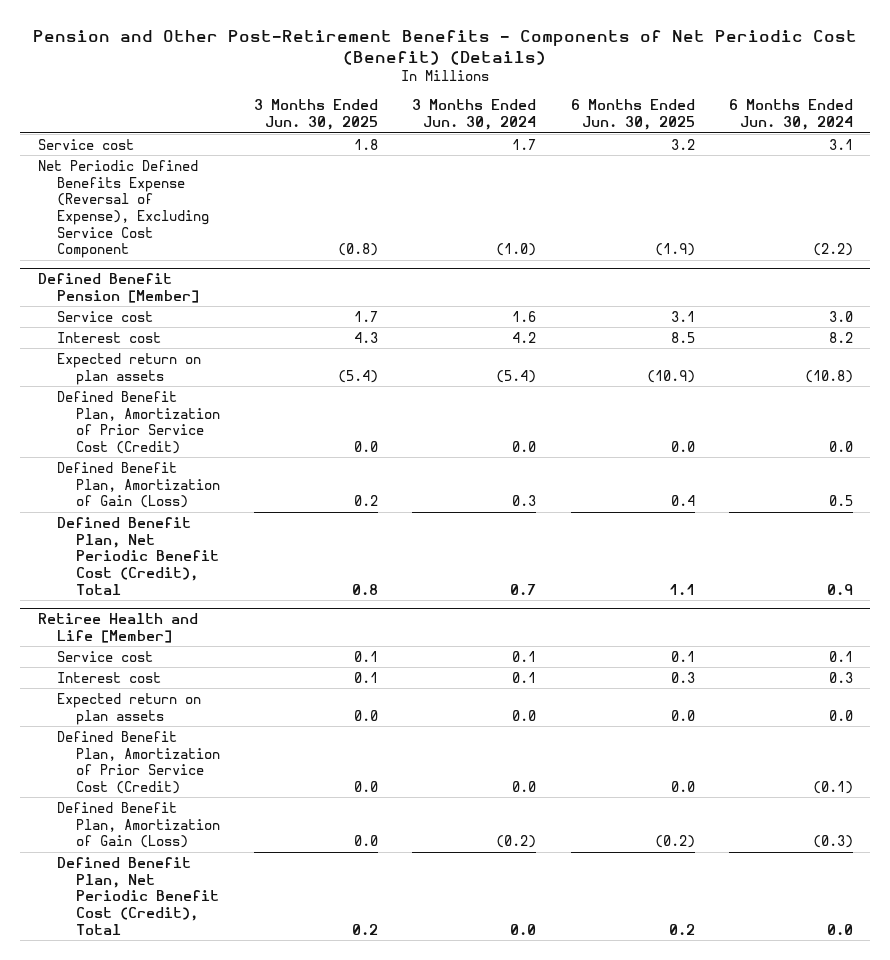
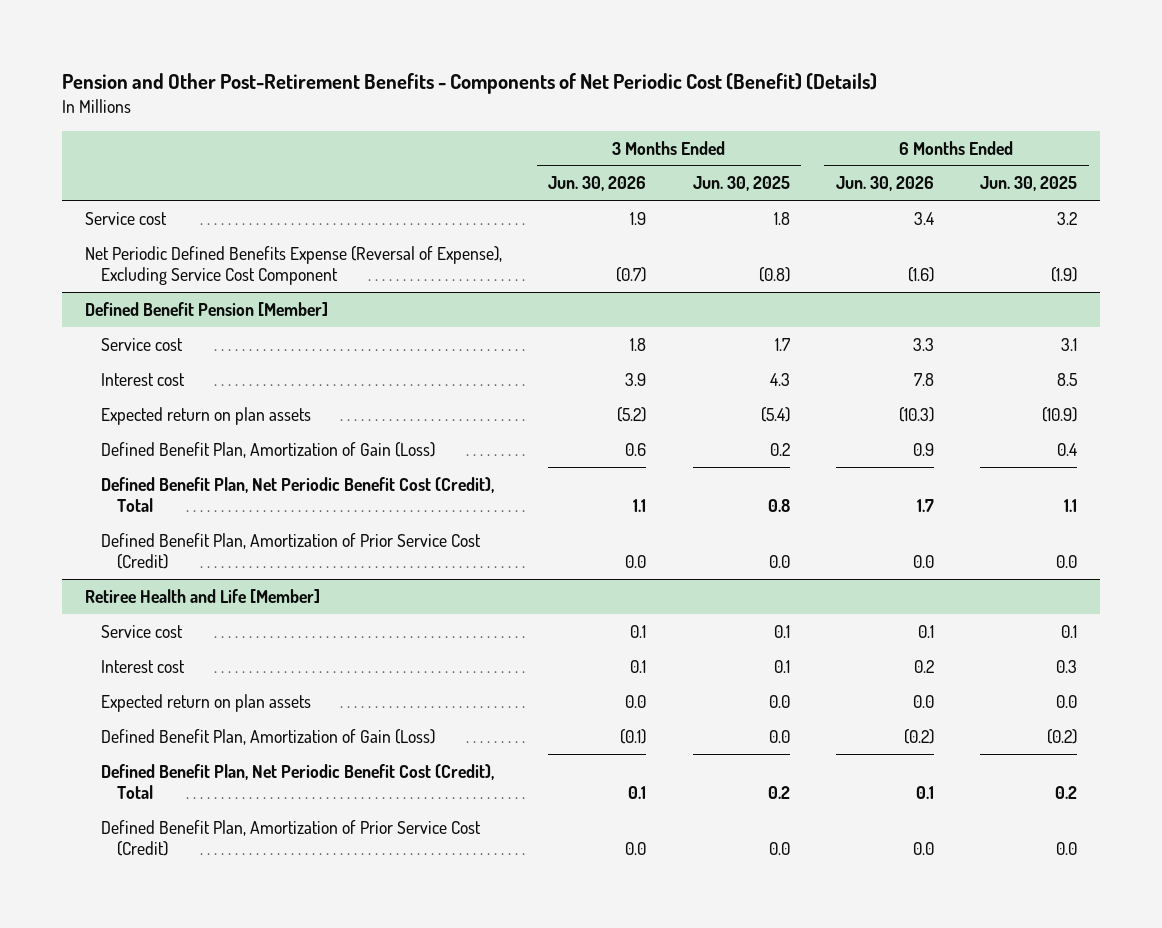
[412,99,537,131] 3 Months Ended Jun. 30, 2024 -> none
[728,99,853,131] 6 Months Ended Jun. 30, 2024 -> none
none -> [548,176,647,192] Jun. 30, 2026
none -> [835,176,934,192] Jun. 30, 2026
[56,390,221,454] Defined Benefit Plan, Amortization of Prior Service Cost (Credit) -> [100,532,481,569] Defined Benefit Plan, Amortization of Prior Service Cost (Credit)
[56,730,221,794] Defined Benefit Plan, Amortization of Prior Service Cost (Credit) -> [100,819,481,856] Defined Benefit Plan, Amortization of Prior Service Cost (Credit)

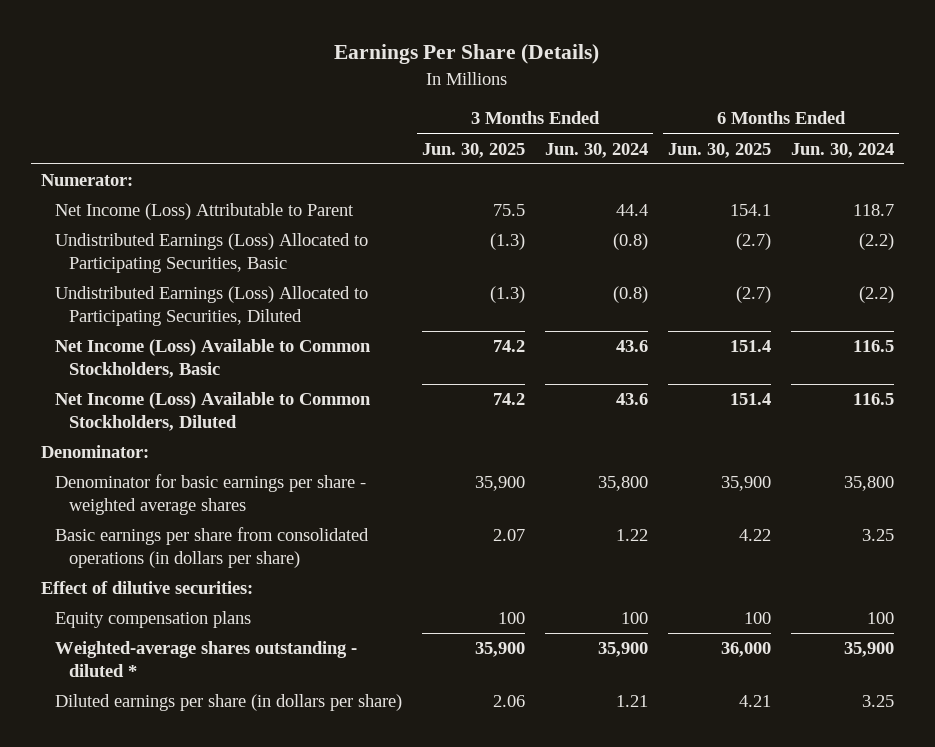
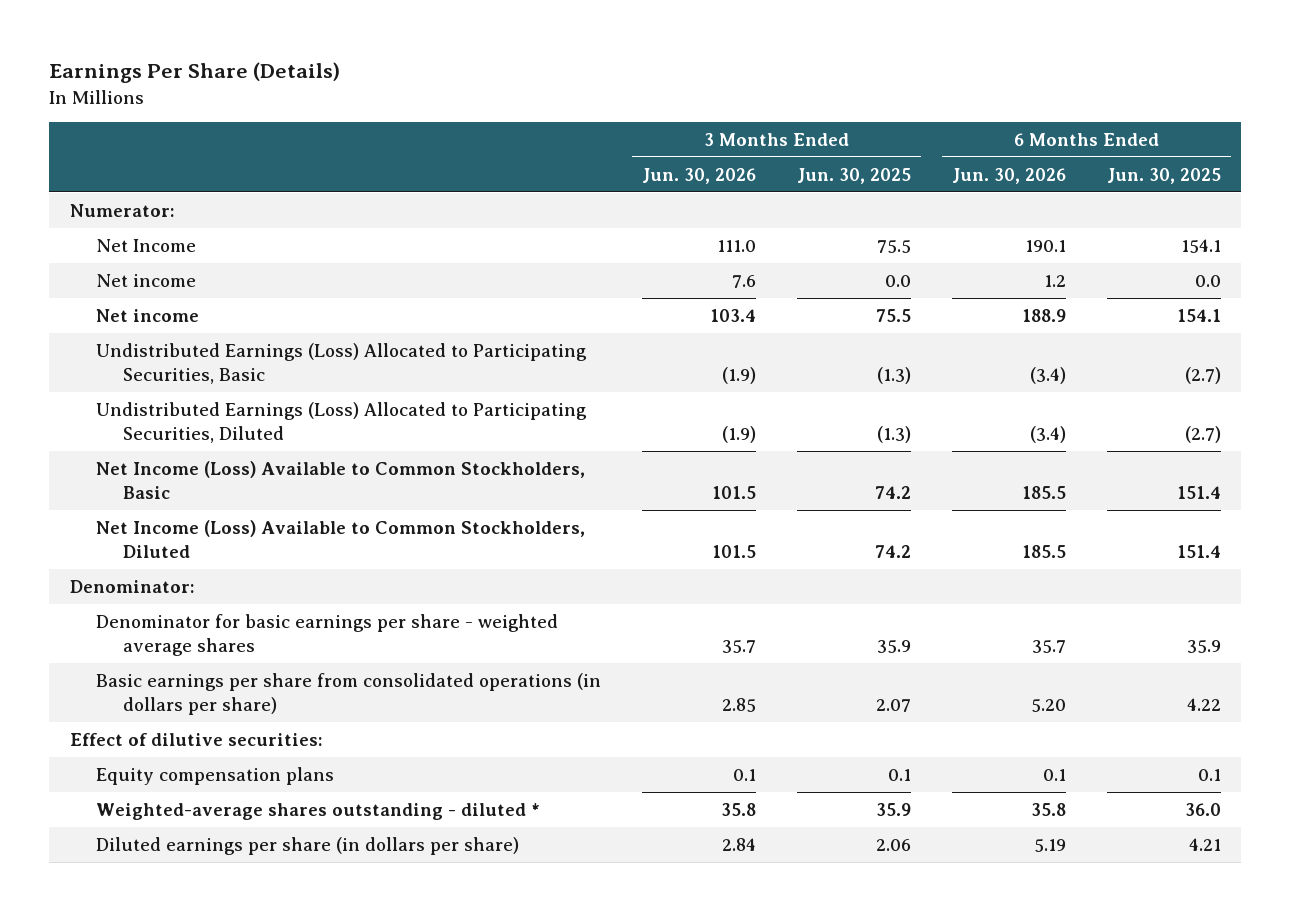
[544,142,648,158] Jun. 30, 2024 -> none
[791,142,895,158] Jun. 30, 2024 -> none
none -> [642,167,757,184] Jun. 30, 2026
none -> [952,167,1067,184] Jun. 30, 2026
none -> [96,238,197,252] Net Income
none -> [96,273,197,287] Net income
[54,203,354,221] Net Income (Loss) Attributable to Parent -> [96,308,200,322] Net income
[474,476,525,492] 35,900 -> [877,639,912,653] 35.9
[721,476,772,492] 35,900 -> [1186,639,1221,653] 35.9
[497,612,525,625] 100 -> [888,768,912,781] 0.1
[744,612,772,625] 100 -> [1197,768,1221,781] 0.1
[474,642,525,658] 35,900 -> [876,802,912,816] 35.9
[721,642,772,658] 36,000 -> [1184,802,1221,816] 36.0

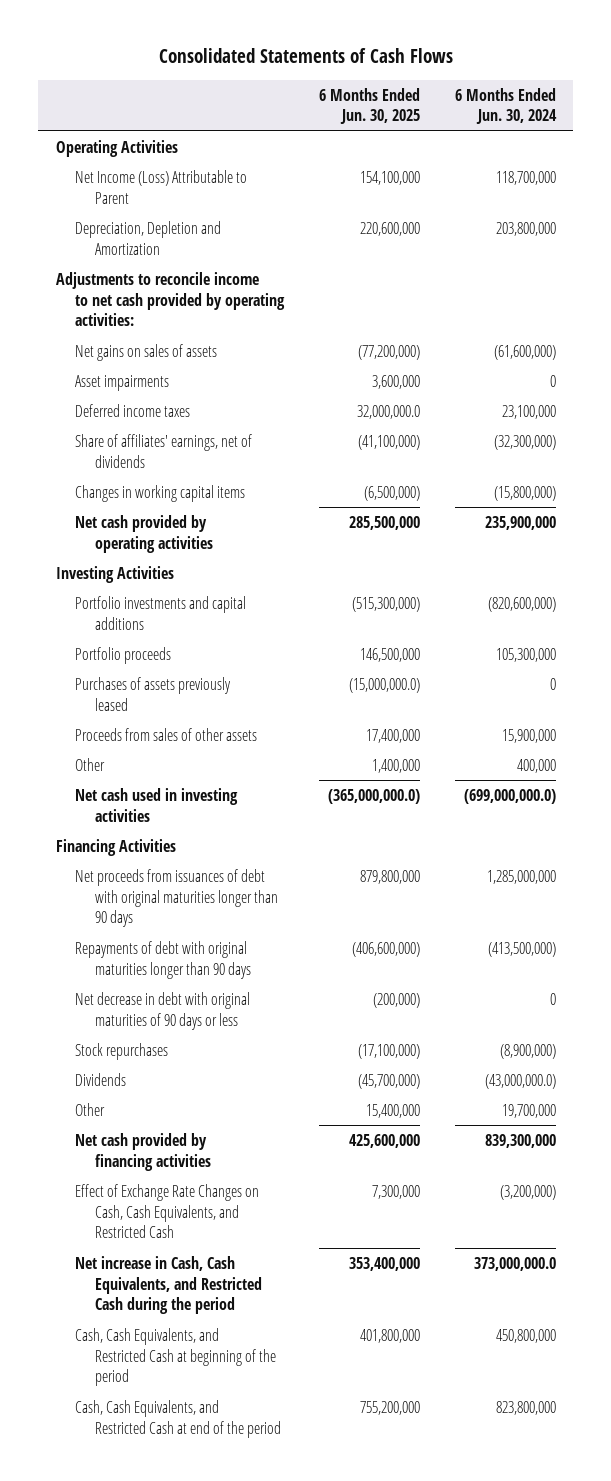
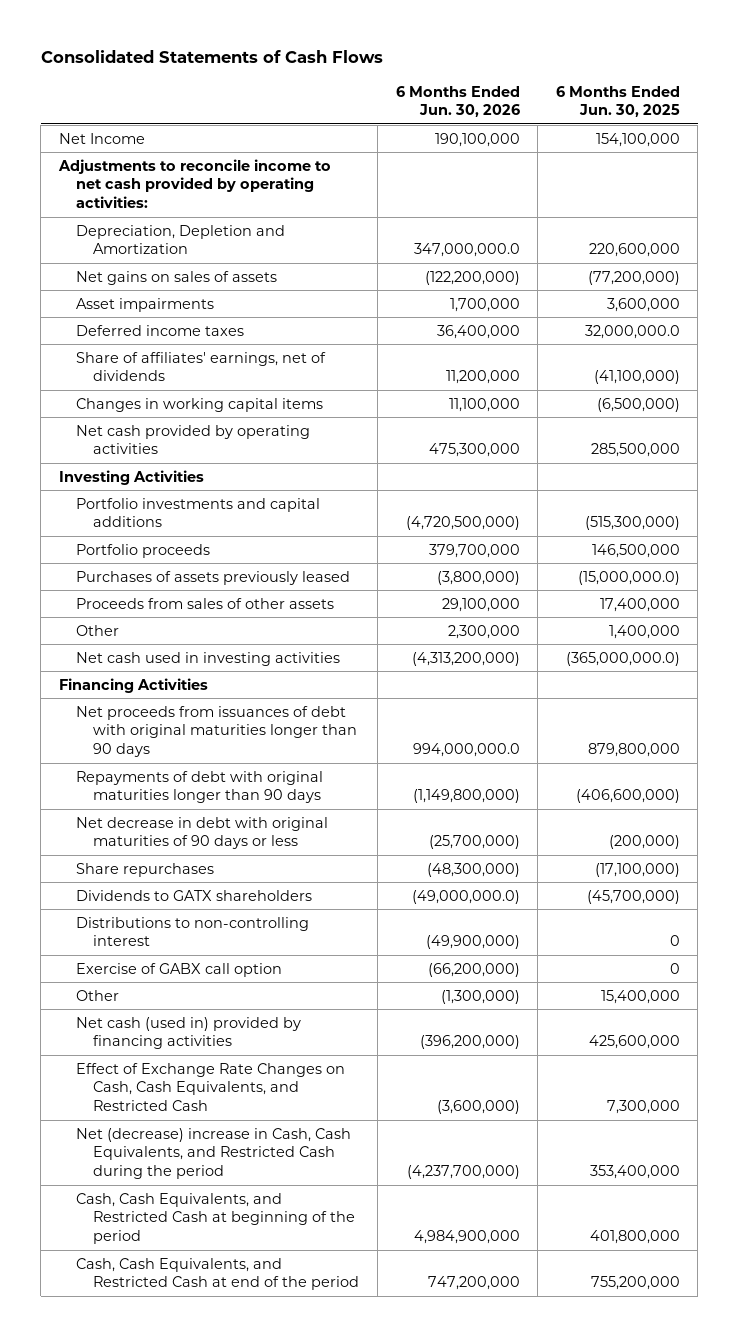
[454,87,557,125] 6 Months Ended Jun. 30, 2024 -> none
none -> [395,85,520,118] 6 Months Ended Jun. 30, 2026
[55,139,178,157] Operating Activities -> none
[75,169,248,204] Net Income (Loss) Attributable to Parent -> [58,132,145,144] Net Income
[75,220,222,255] Depreciation, Depletion and Amortization -> [76,224,286,255] Depreciation, Depletion and Amortization
[75,1042,169,1060] Stock repurchases -> [76,862,215,877] Share repurchases
[75,1072,127,1086] Dividends -> [76,889,313,901] Dividends to GATX shareholders
none -> [76,916,310,947] Distributions to non-controlling interest
none -> [76,962,283,977] Exercise of GABX call option
[75,1132,211,1171] Net cash provided by financing activities -> [76,1016,302,1050] Net cash (used in) provided by financing activities
[75,1255,262,1315] Net increase in Cash, Cash Equivalents, and Restricted Cash during the period -> [76,1127,352,1180] Net (decrease) increase in Cash, Cash Equivalents, and Restricted Cash during the period

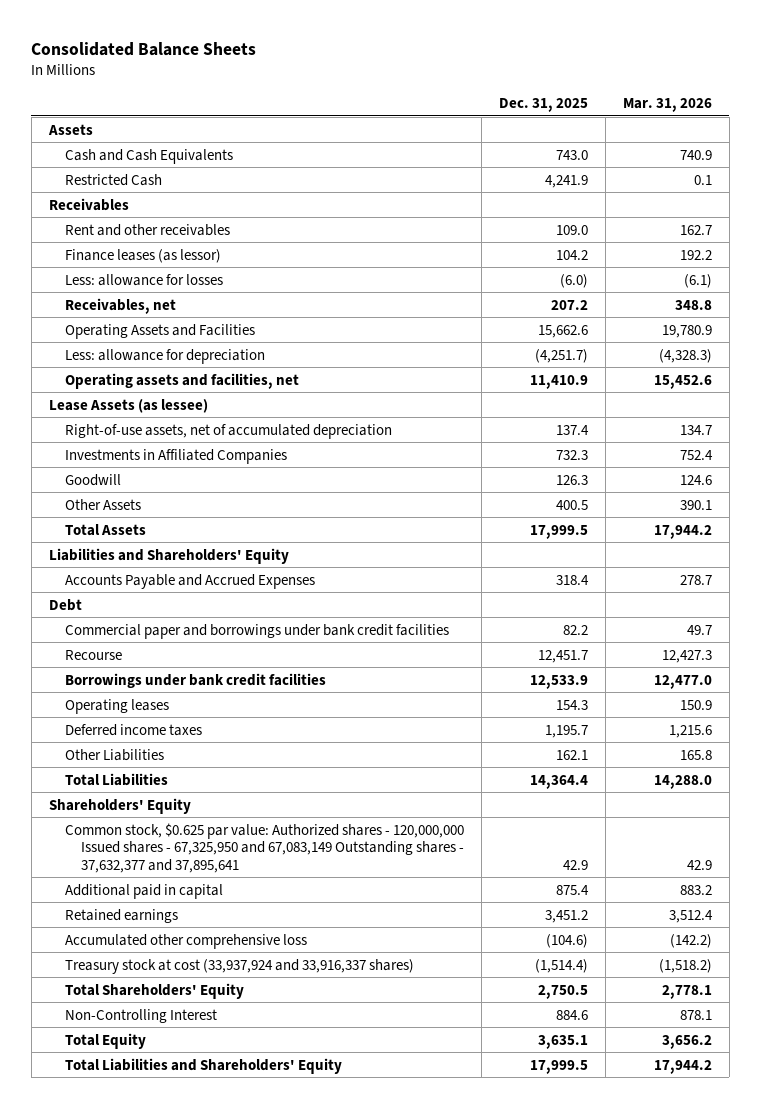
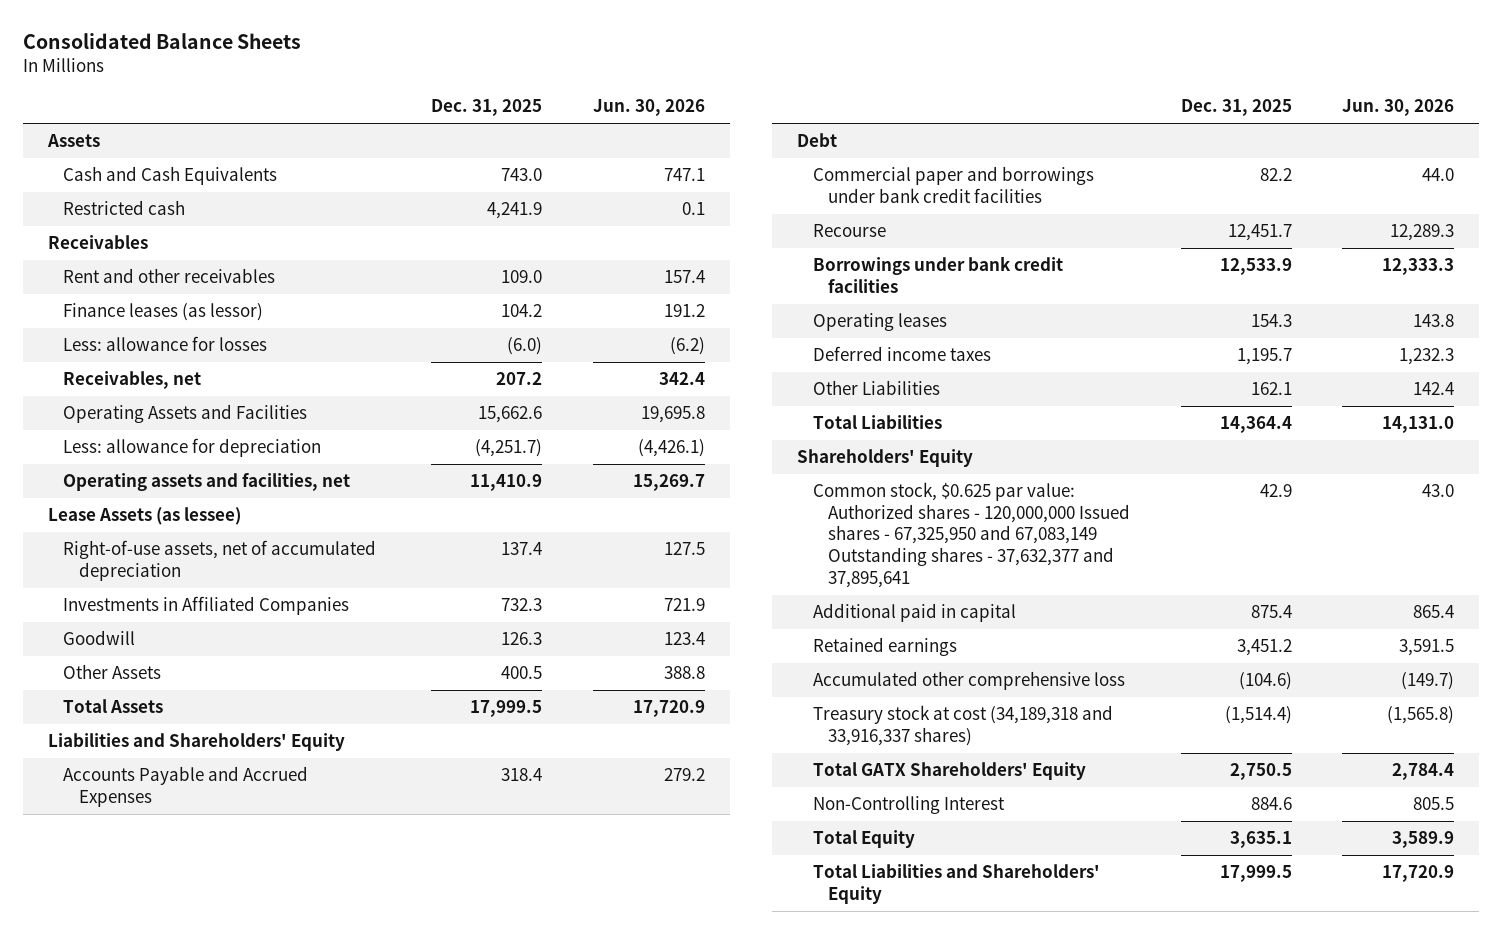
[622,97,712,112] Mar. 31, 2026 -> none
none -> [592,99,705,117] Jun. 30, 2026
[64,173,162,186] Restricted Cash -> [63,200,186,216] Restricted cash
[64,958,414,974] Treasury stock at cost (33,937,924 and 33,916,337 shares) -> [812,705,1113,746] Treasury stock at cost (34,189,318 and 33,916,337 shares)
[64,982,244,999] Total Shareholders' Equity -> [812,762,1086,781] Total GATX Shareholders' Equity

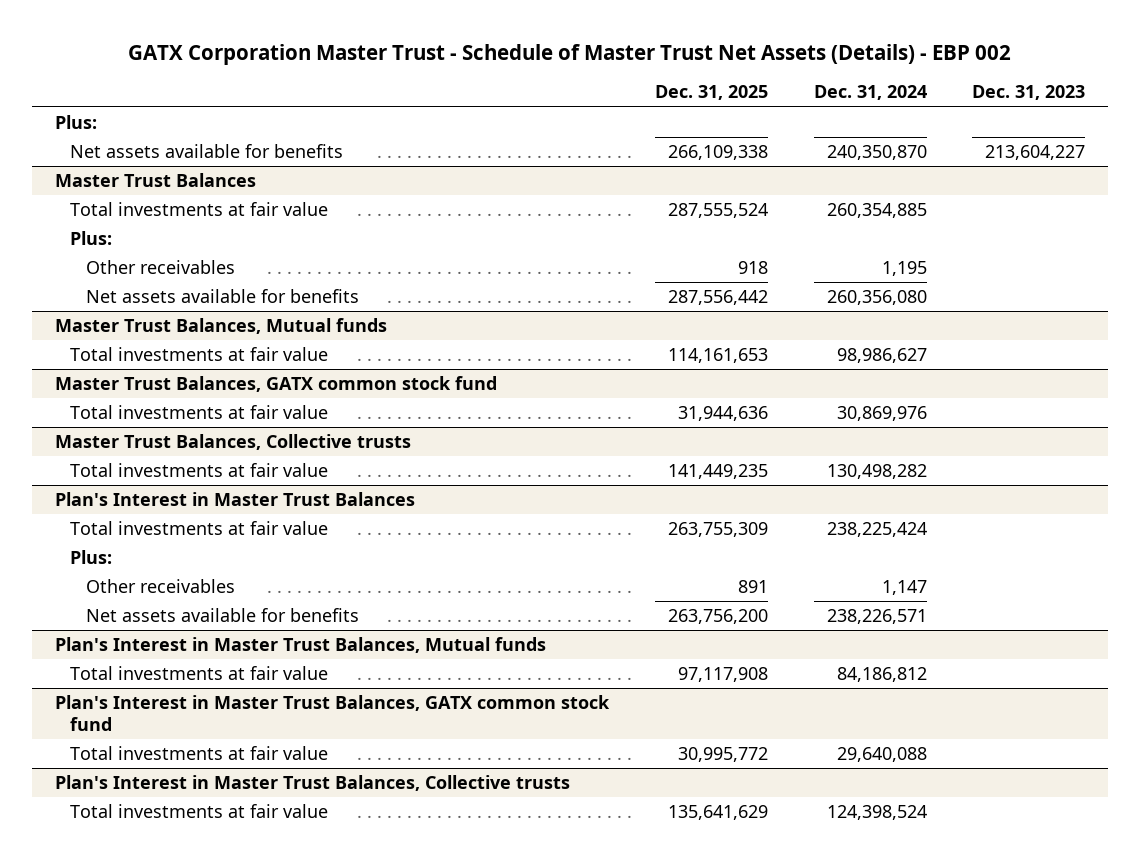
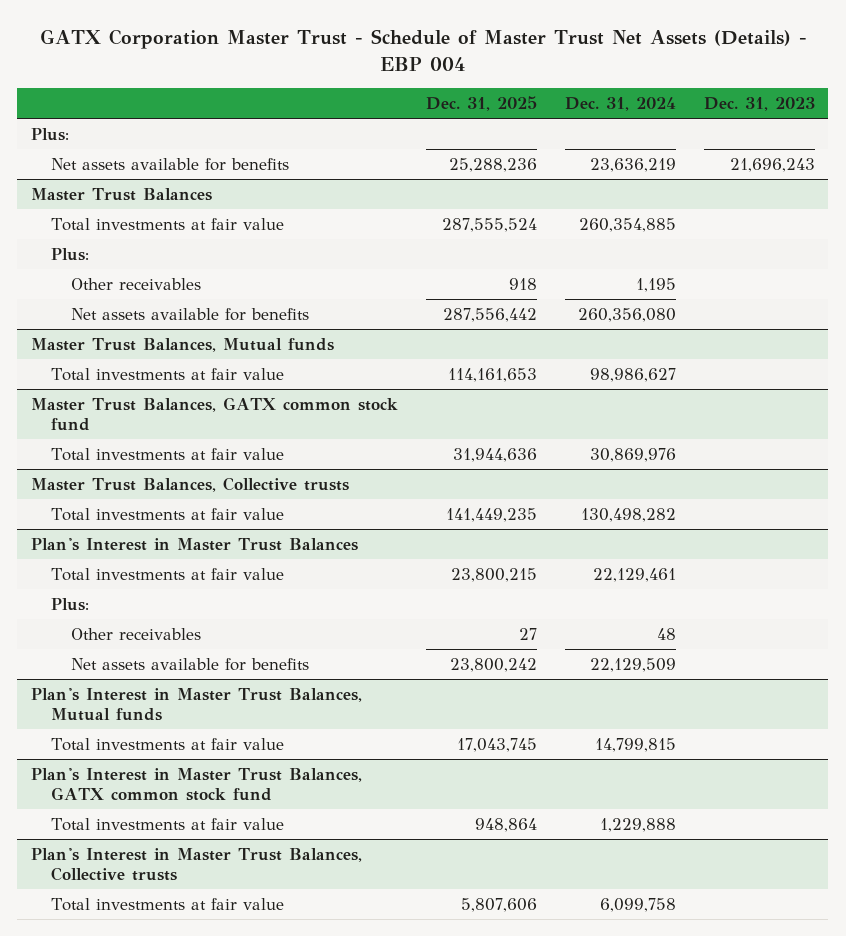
[128,43,1012,65] GATX Corporation Master Trust - Schedule of Master Trust Net Assets (Details) - EBP 002 -> [39,29,807,71] GATX Corporation Master Trust - Schedule of Master Trust Net Assets (Details) - EBP 004
[667,144,768,160] 266,109,338 -> [449,158,538,173] 25,288,236
[826,144,927,160] 240,350,870 -> [589,158,676,173] 23,636,219
[985,144,1086,160] 213,604,227 -> [729,158,815,173] 21,696,243
[667,521,768,537] 263,755,309 -> [451,568,538,583] 23,800,215
[826,521,927,537] 238,225,424 -> [592,568,676,583] 22,129,461
[737,579,768,593] 891 -> [519,628,538,641] 27
[881,579,927,595] 1,147 -> [656,628,676,641] 48
[667,608,768,624] 263,756,200 -> [450,658,538,673] 23,800,242
[826,608,927,624] 238,226,571 -> [589,658,676,673] 22,129,509
[677,666,768,682] 97,117,908 -> [457,738,538,753] 17,043,745
[836,666,927,682] 84,186,812 -> [594,738,676,753] 14,799,815
[677,746,768,762] 30,995,772 -> [475,818,538,833] 948,864
[836,746,927,762] 29,640,088 -> [599,818,676,833] 1,229,888
[667,804,768,820] 135,641,629 -> [461,898,538,913] 5,807,606
[826,804,927,820] 124,398,524 -> [599,898,676,913] 6,099,758

